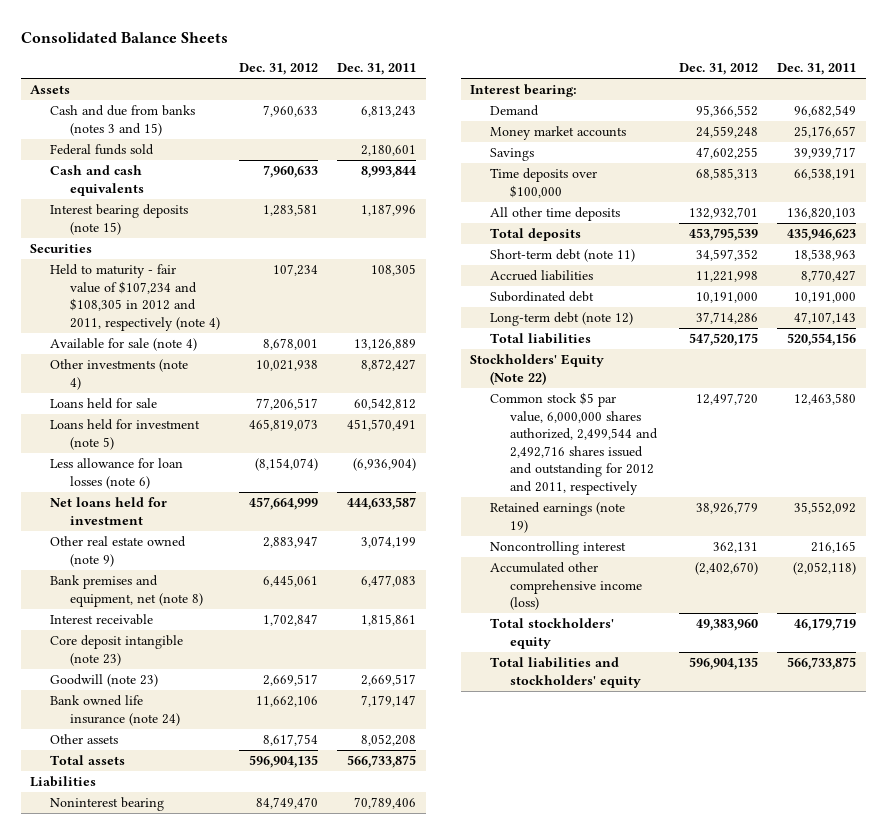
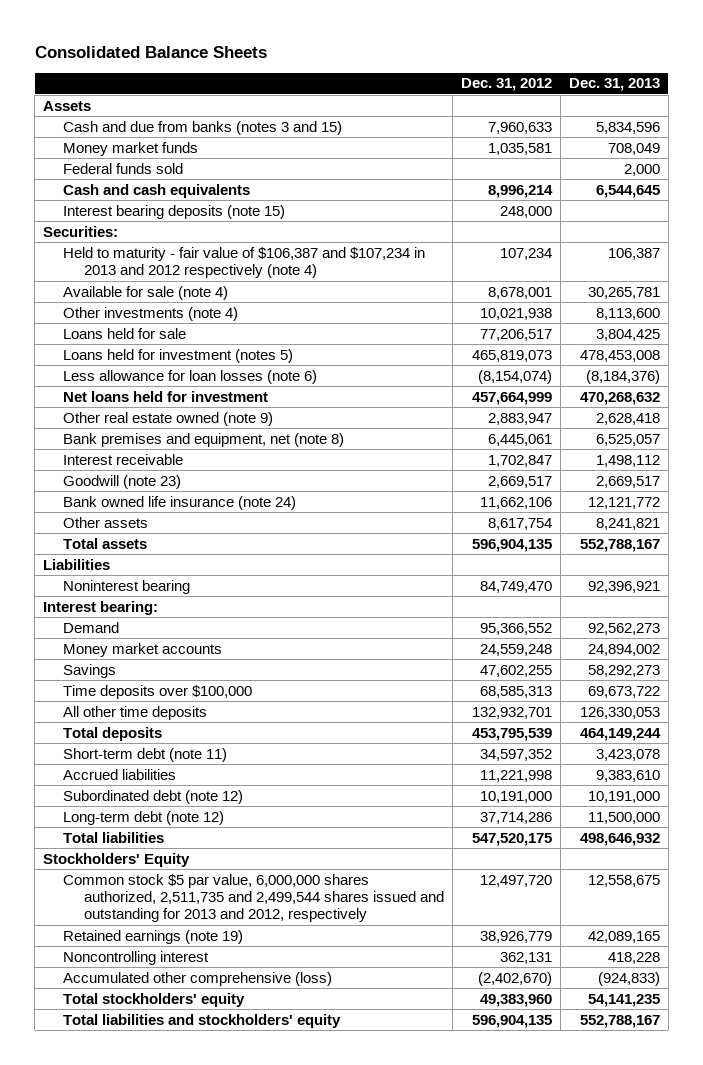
[337,62,417,75] Dec. 31, 2011 -> none
none -> [568,78,660,92] Dec. 31, 2013
none -> [63,141,199,156] Money market funds
[263,165,319,179] 7,960,633 -> [487,184,553,198] 8,996,214
[263,204,319,217] 1,283,581 -> [499,205,552,218] 248,000
[30,244,93,254] Securities -> [43,225,119,237] Securities:
[50,264,221,331] Held to maturity - fair value of $107,234 and $108,305 in 2012 and 2011, respectively (note 4) -> [63,246,426,279] Held to maturity - fair value of $106,387 and $107,234 in 2013 and 2012 respectively (note 4)
[50,419,201,450] Loans held for investment (note 5) -> [63,348,294,363] Loans held for investment (notes 5)
[50,635,184,666] Core deposit intangible (note 23) -> none
[490,291,595,303] Subordinated debt -> [63,789,244,804] Subordinated debt (note 12)
[470,354,605,385] Stockholders' Equity (Note 22) -> [43,852,191,867] Stockholders' Equity
[490,392,659,495] Common stock $5 par value, 6,000,000 shares authorized, 2,499,544 and 2,492,716 shares issued and outstanding for 2012 and 2011, respectively -> [63,873,444,923] Common stock $5 par value, 6,000,000 shares authorized, 2,511,735 and 2,499,544 shares issued and outstanding for 2013 and 2012, respectively
[490,562,643,611] Accumulated other comprehensive income (loss) -> [63,971,333,986] Accumulated other comprehensive (loss)

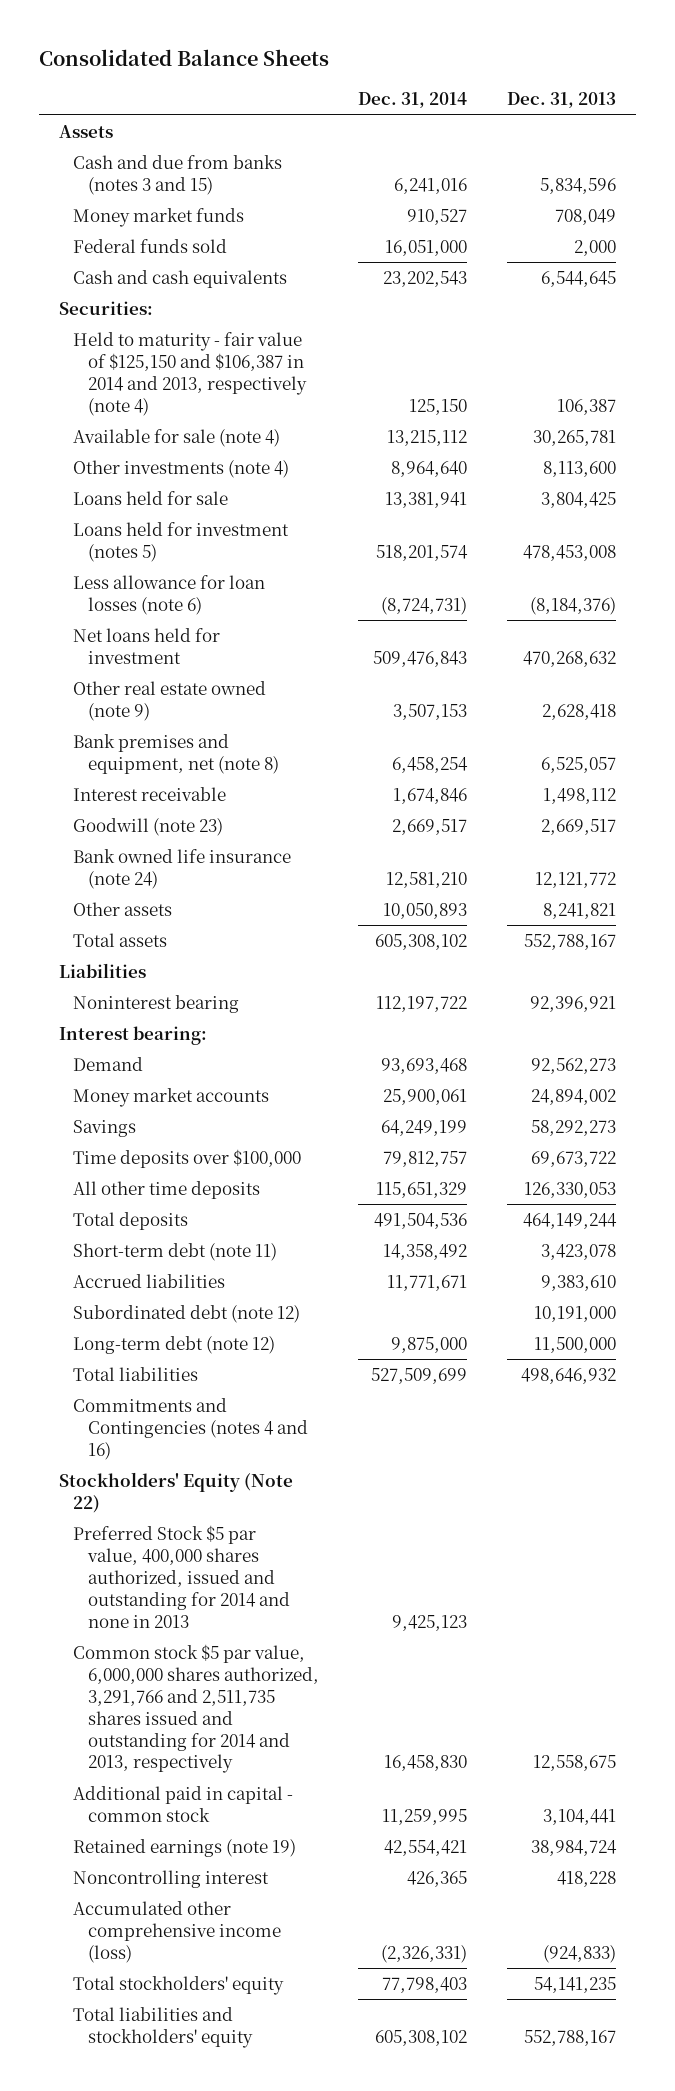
[460,78,552,92] Dec. 31, 2012 -> none
none -> [358,92,468,109] Dec. 31, 2014
[63,204,286,219] Interest bearing deposits (note 15) -> none
[63,246,426,279] Held to maturity - fair value of $106,387 and $107,234 in 2013 and 2012 respectively (note 4) -> [73,332,307,416] Held to maturity - fair value of $125,150 and $106,387 in 2014 and 2013, respectively (note 4)
none -> [73,1398,308,1460] Commitments and Contingencies (notes 4 and 16)
[43,852,191,867] Stockholders' Equity -> [59,1472,294,1513] Stockholders' Equity (Note 22)
none -> [73,1525,290,1628] Preferred Stock $5 par value, 400,000 shares authorized, issued and outstanding for 2014 and none in 2013
[63,873,444,923] Common stock $5 par value, 6,000,000 shares authorized, 2,511,735 and 2,499,544 shares issued and outstanding for 2013 and 2012, respectively -> [73,1644,319,1774] Common stock $5 par value, 6,000,000 shares authorized, 3,291,766 and 2,511,735 shares issued and outstanding for 2014 and 2013, respectively
none -> [73,1786,294,1822] Additional paid in capital - common stock
[587,930,660,943] 42,089,165 -> [530,1840,617,1857] 38,984,724
[63,971,333,986] Accumulated other comprehensive (loss) -> [73,1901,281,1963] Accumulated other comprehensive income (loss)

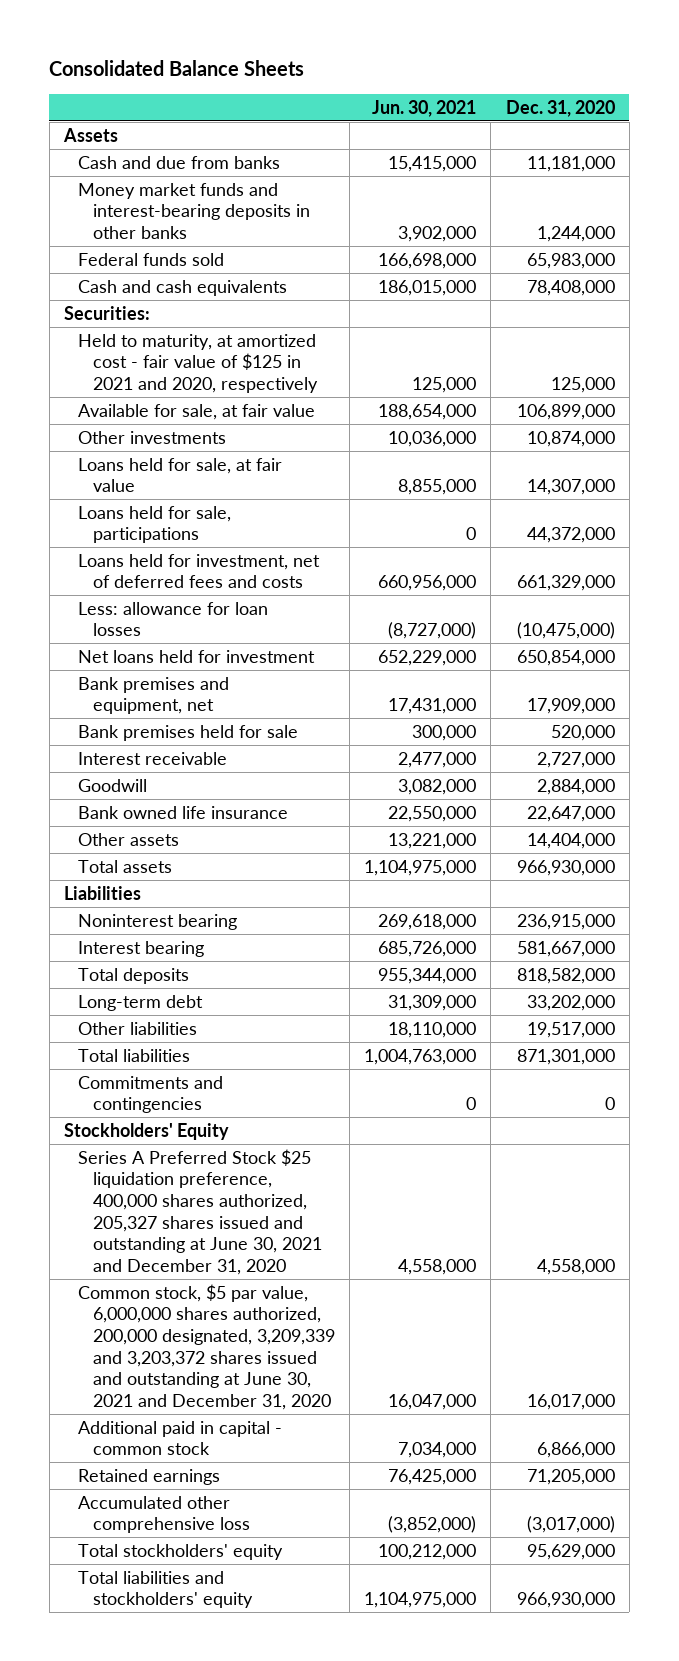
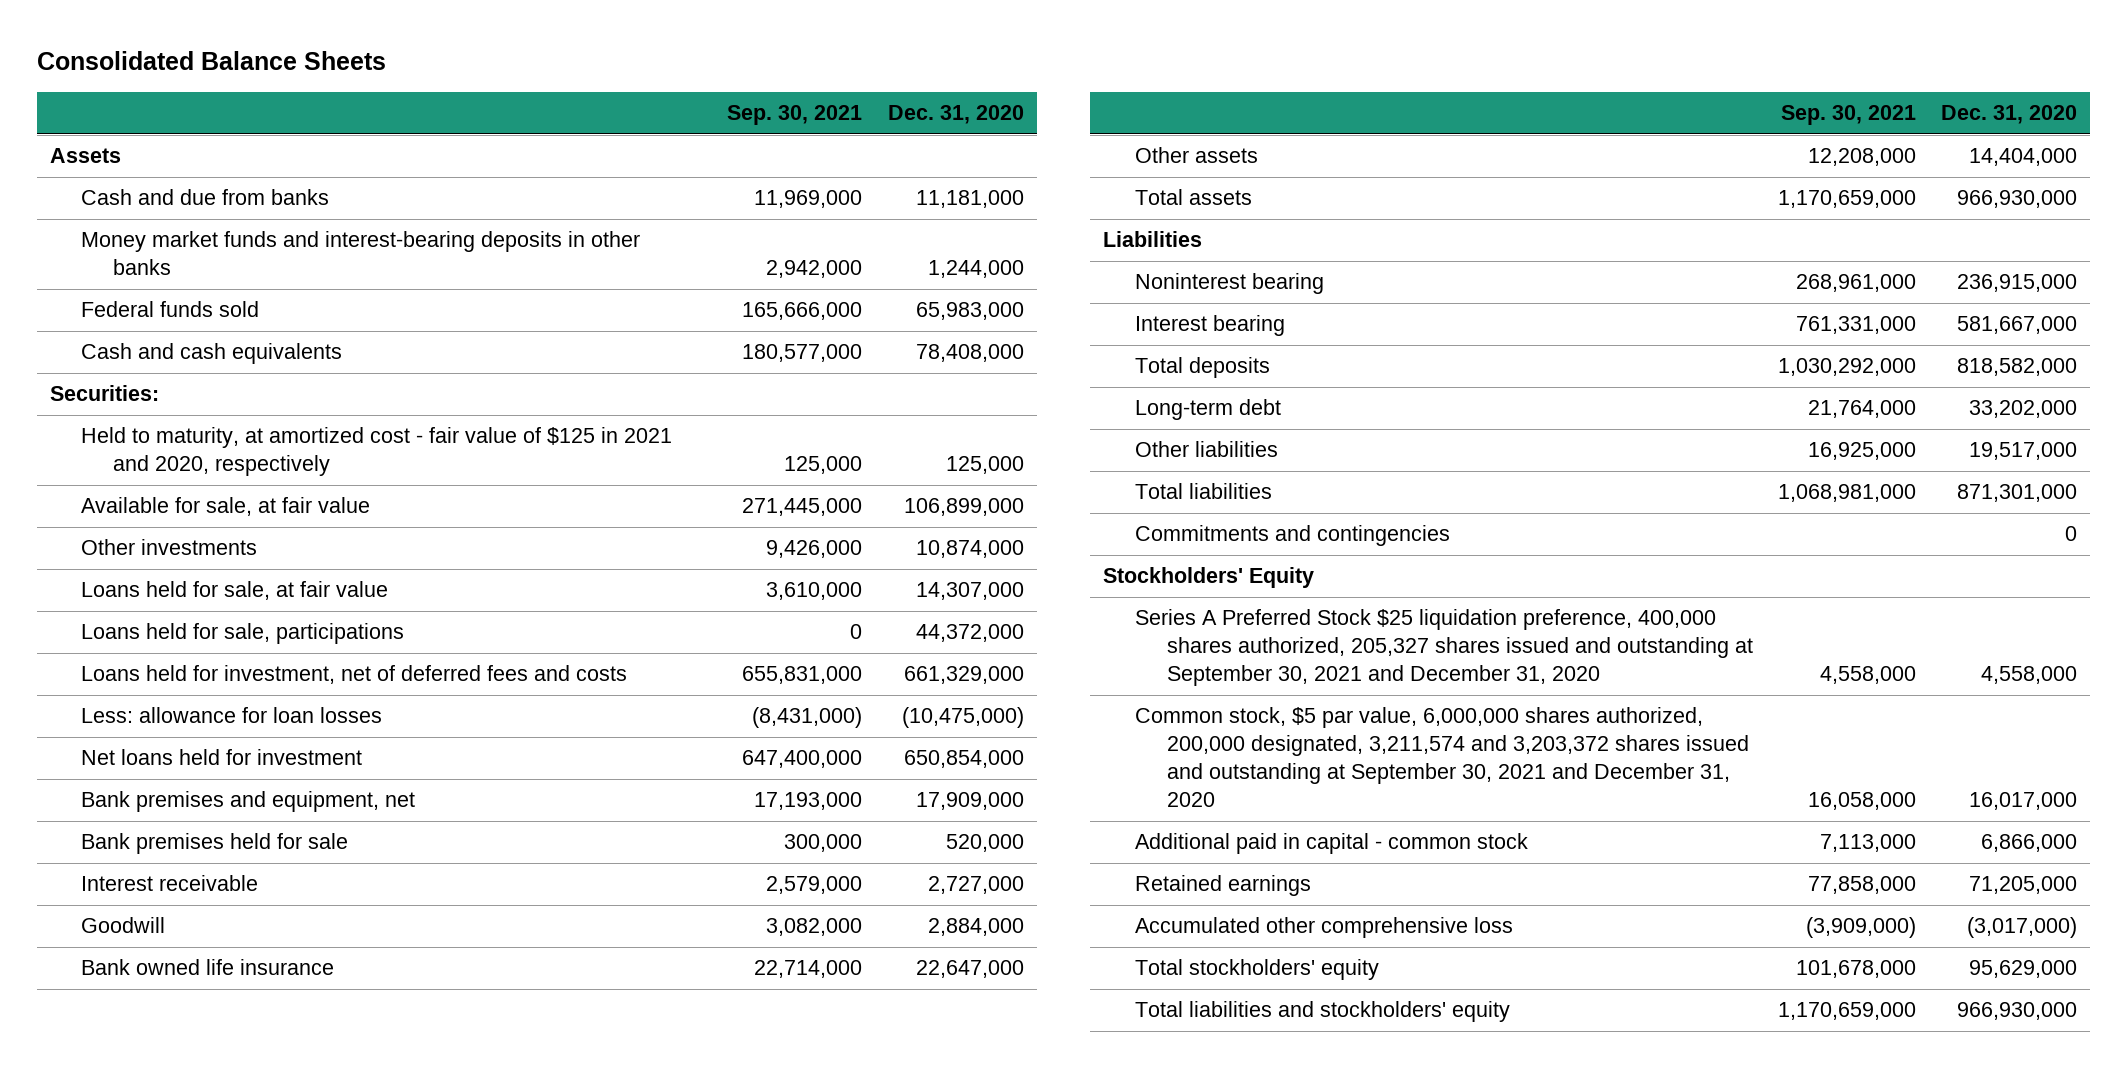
[372,99,477,117] Jun. 30, 2021 -> none
none -> [727,105,863,126] Sep. 30, 2021
[78,1148,322,1275] Series A Preferred Stock $25 liquidation preference, 400,000 shares authorized, 205,327 shares issued and outstanding at June 30, 2021 and December 31, 2020 -> [1134,609,1753,687] Series A Preferred Stock $25 liquidation preference, 400,000 shares authorized, 205,327 shares issued and outstanding at September 30, 2021 and December 31, 2020
[78,1283,335,1410] Common stock, $5 par value, 6,000,000 shares authorized, 200,000 designated, 3,209,339 and 3,203,372 shares issued and outstanding at June 30, 2021 and December 31, 2020 -> [1134,707,1749,808] Common stock, $5 par value, 6,000,000 shares authorized, 200,000 designated, 3,211,574 and 3,203,372 shares issued and outstanding at September 30, 2021 and December 31, 2020

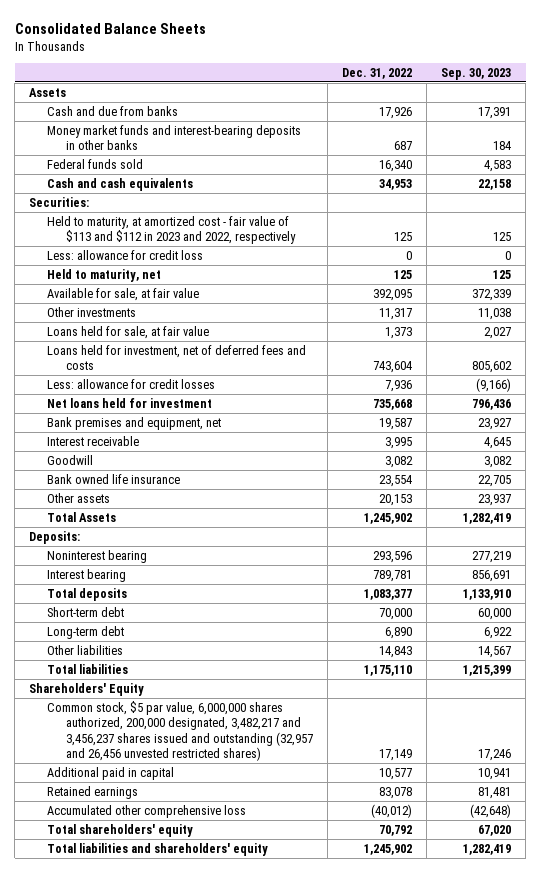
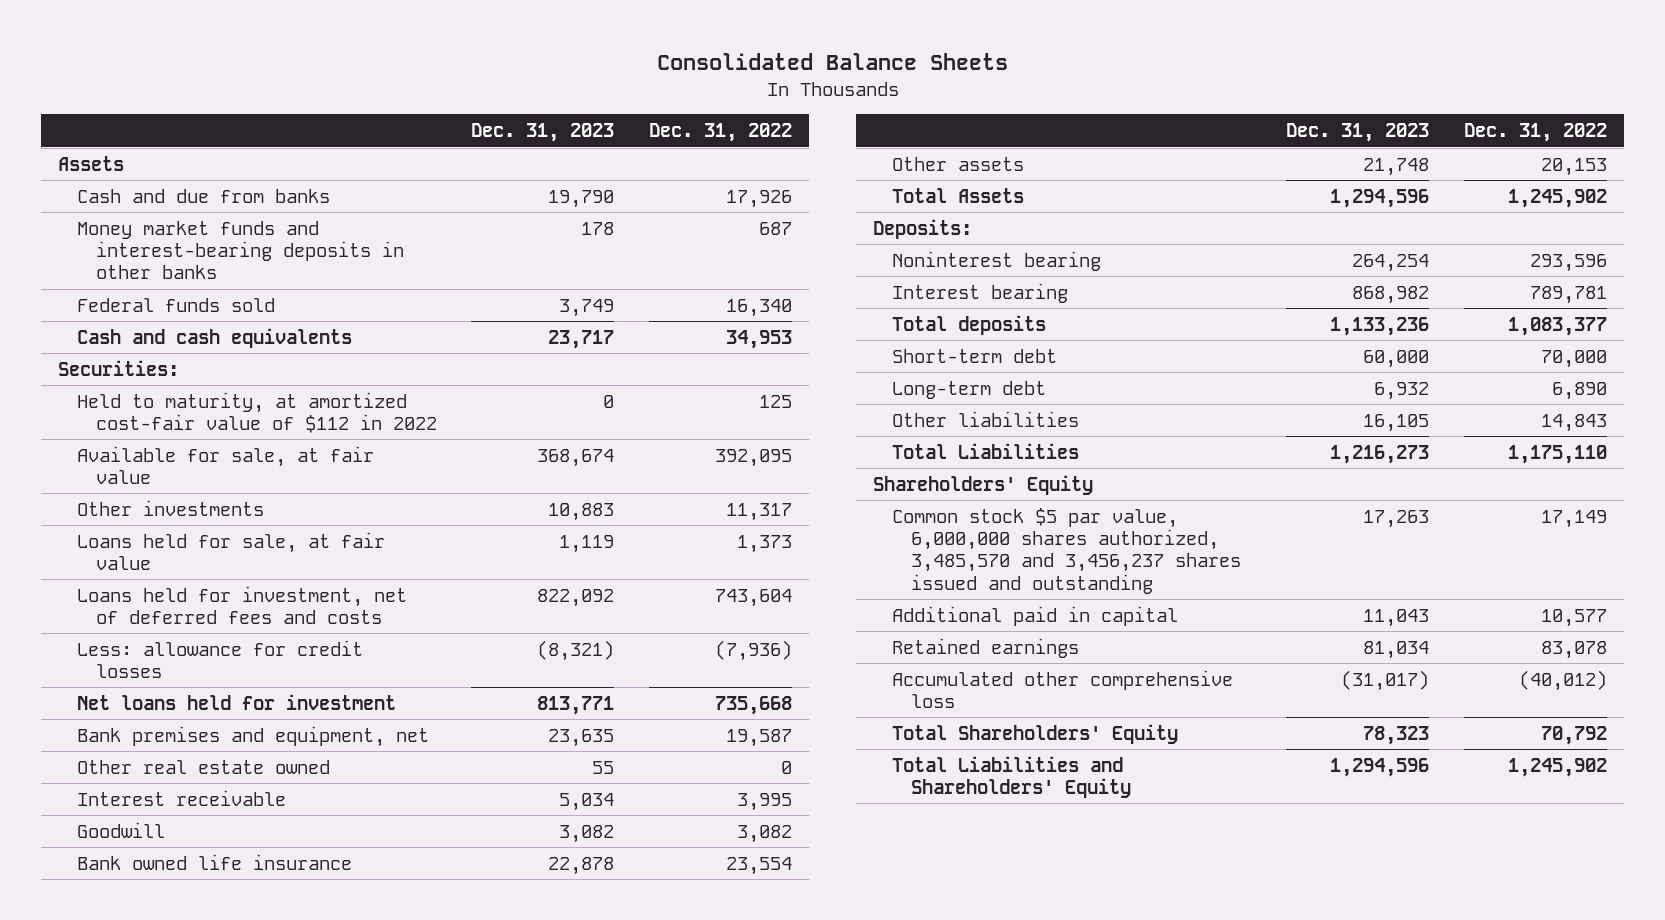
[440,68,511,81] Sep. 30, 2023 -> none
none -> [471,123,615,143] Dec. 31, 2023
[47,215,296,245] Held to maturity, at amortized cost - fair value of $113 and $112 in 2023 and 2022, respectively -> none
[47,249,204,260] Less: allowance for credit loss -> none
[47,268,162,282] Held to maturity, net -> [76,391,437,433] Held to maturity, at amortized cost-fair value of $112 in 2022
[384,379,412,392] 7,936 -> [714,639,792,661] (7,936)
none -> [76,759,330,774] Other real estate owned
[47,663,129,674] Total liabilities -> [891,442,1079,459] Total Liabilities
[47,700,313,761] Common stock, $5 par value, 6,000,000 shares authorized, 200,000 designated, 3,482,217 and 3,456,237 shares issued and outstanding (32,957 and 26,456 unvested restricted shares) -> [891,507,1241,594] Common stock $5 par value, 6,000,000 shares authorized, 3,485,570 and 3,456,237 shares issued and outstanding
[47,823,194,837] Total shareholders' equity -> [891,723,1178,744] Total Shareholders' Equity
[47,842,269,856] Total liabilities and shareholders' equity -> [891,755,1131,798] Total Liabilities and Shareholders' Equity

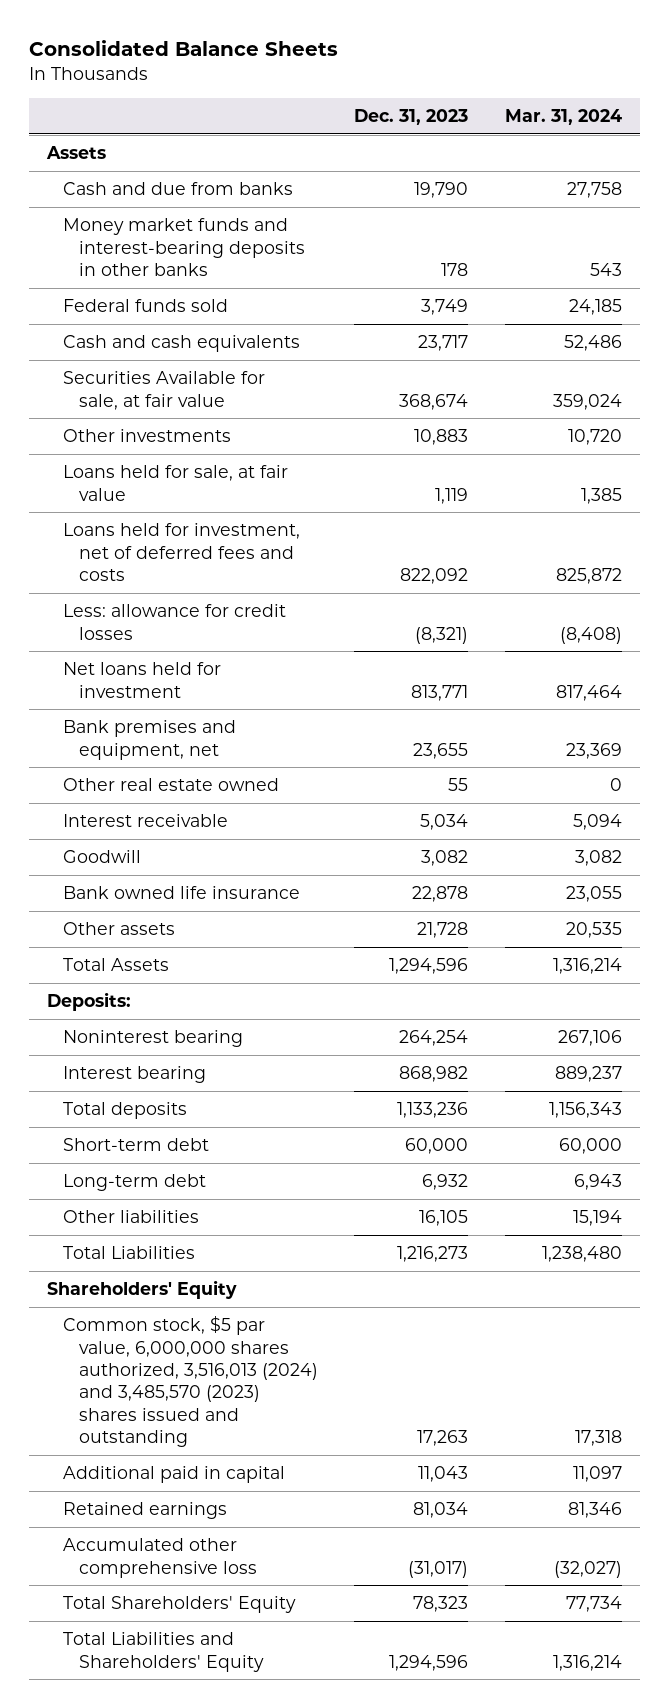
[648,123,792,143] Dec. 31, 2022 -> none
none -> [504,108,622,125] Mar. 31, 2024
[58,359,180,376] Securities: -> none
[76,391,437,433] Held to maturity, at amortized cost-fair value of $112 in 2022 -> none
[76,445,374,484] Available for sale, at fair value -> [63,371,266,410] Securities Available for sale, at fair value
[548,728,615,747] 23,635 -> [413,742,469,759] 23,655
[1363,157,1430,176] 21,748 -> [417,922,469,939] 21,728
[891,507,1241,594] Common stock $5 par value, 6,000,000 shares authorized, 3,485,570 and 3,456,237 shares issued and outstanding -> [63,1316,319,1448] Common stock, $5 par value, 6,000,000 shares authorized, 3,516,013 (2024) and 3,485,570 (2023) shares issued and outstanding

